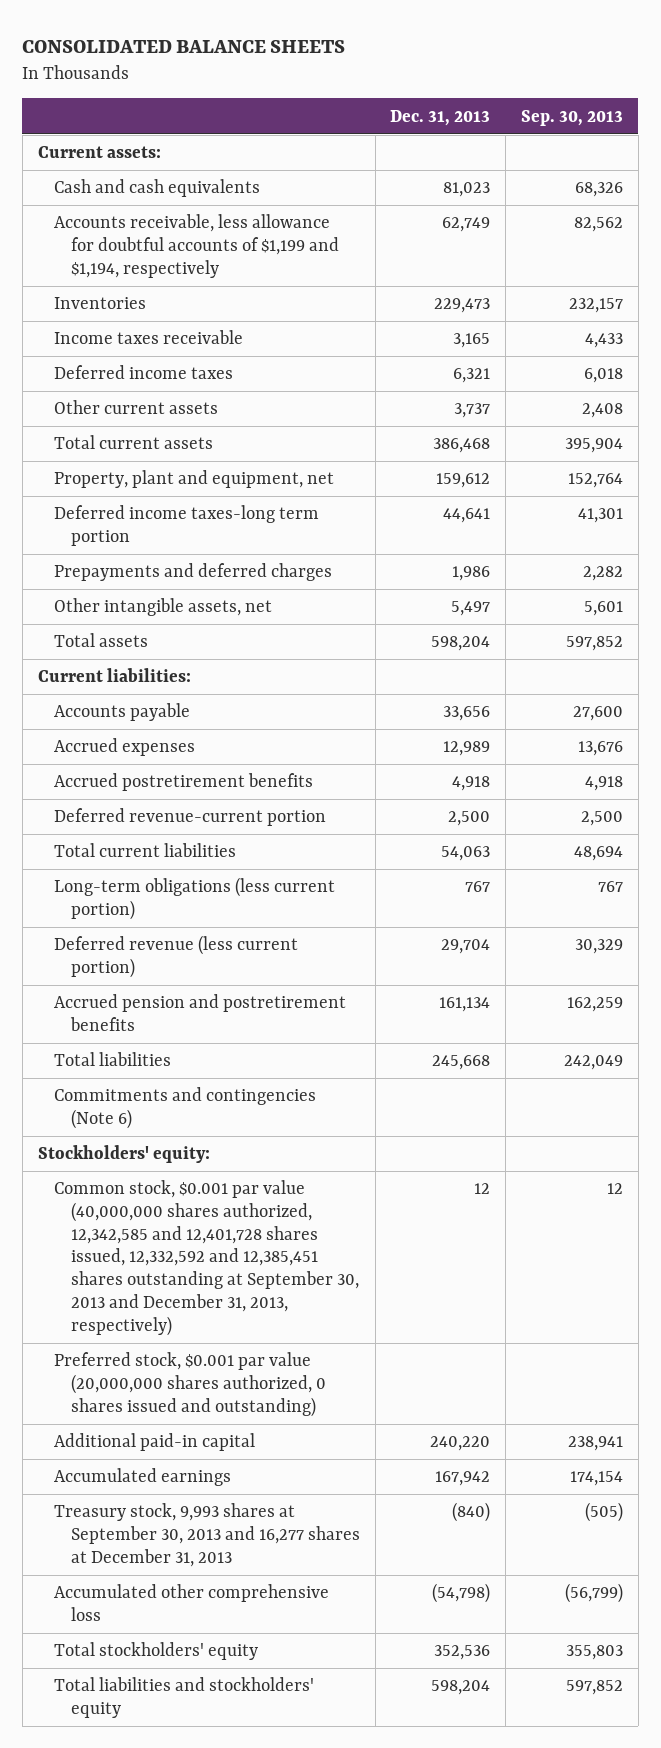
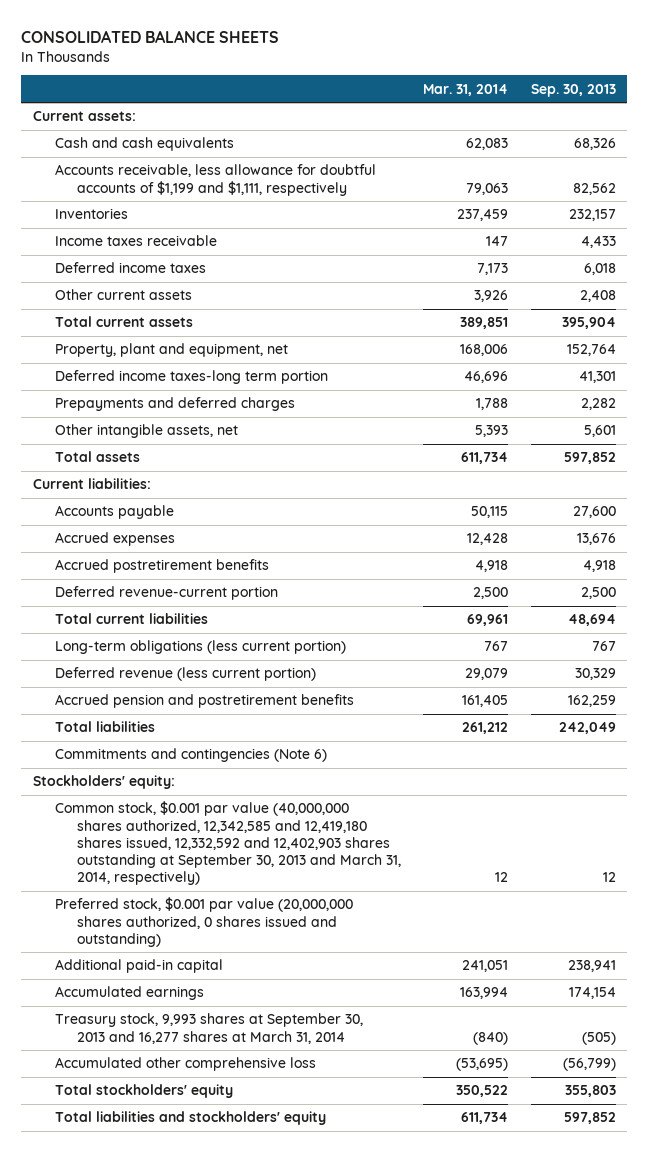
[390,109,491,126] Dec. 31, 2013 -> none
none -> [423,83,509,96] Mar. 31, 2014
[54,214,339,278] Accounts receivable, less allowance for doubtful accounts of $1,199 and $1,194, respectively -> [54,164,376,196] Accounts receivable, less allowance for doubtful accounts of $1,199 and $1,111, respectively
[54,1180,359,1336] Common stock, $0.001 par value (40,000,000 shares authorized, 12,342,585 and 12,401,728 shares issued, 12,332,592 and 12,385,451 shares outstanding at September 30, 2013 and December 31, 2013, respectively) -> [54,801,401,886] Common stock, $0.001 par value (40,000,000 shares authorized, 12,342,585 and 12,419,180 shares issued, 12,332,592 and 12,402,903 shares outstanding at September 30, 2013 and March 31, 2014, respectively)
[54,1503,360,1567] Treasury stock, 9,993 shares at September 30, 2013 and 16,277 shares at December 31, 2013 -> [54,1013,363,1044] Treasury stock, 9,993 shares at September 30, 2013 and 16,277 shares at March 31, 2014

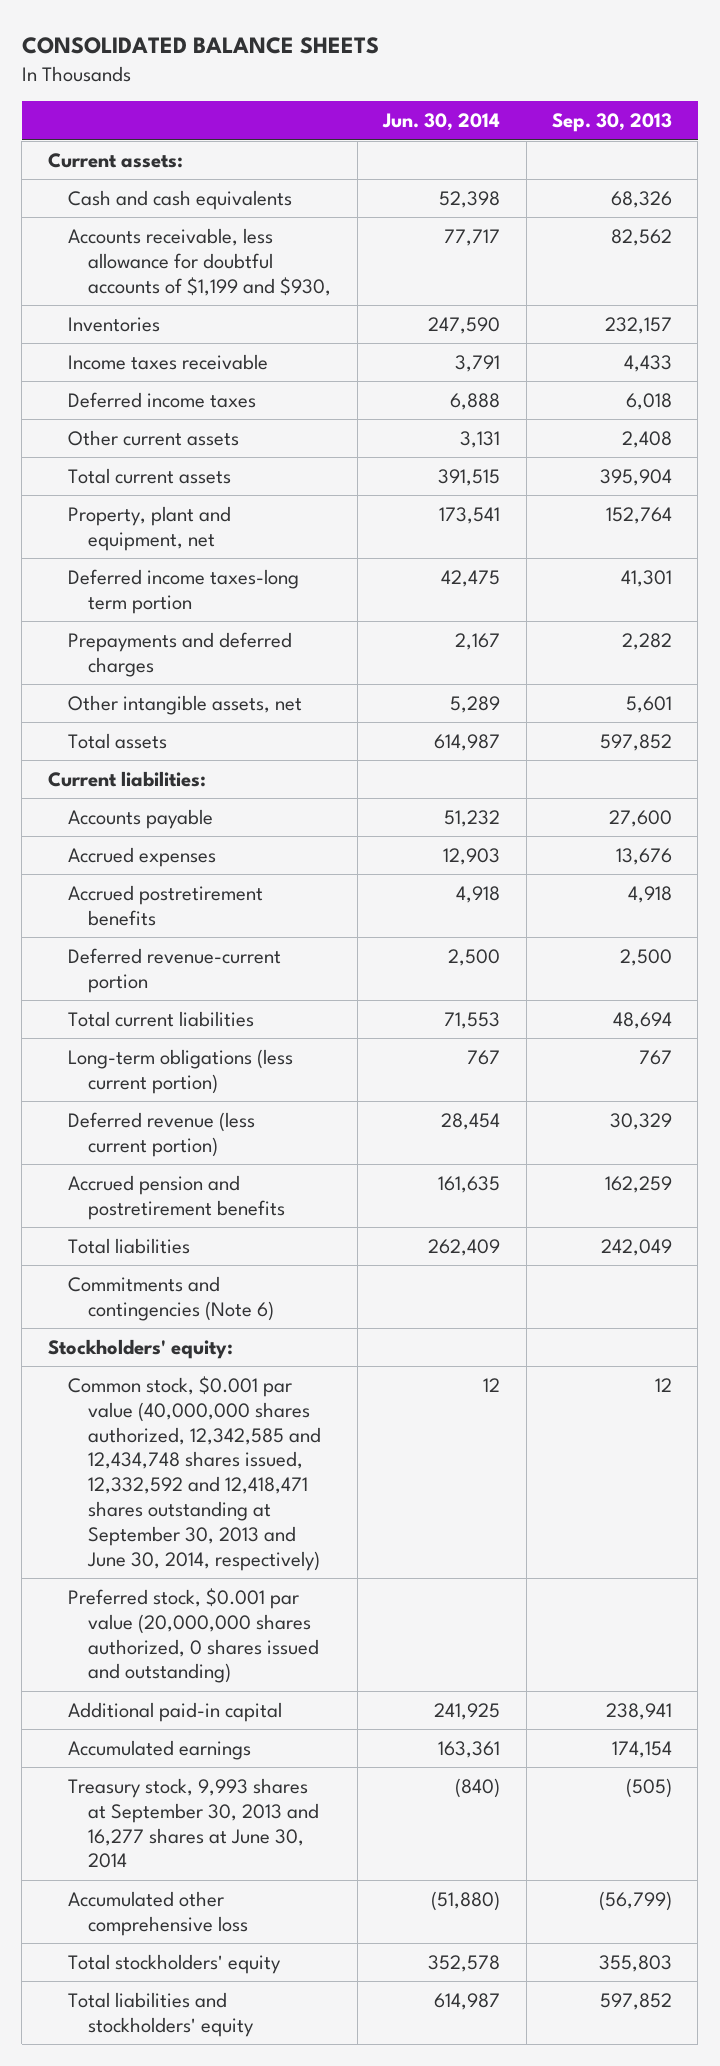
[423,83,509,96] Mar. 31, 2014 -> none
none -> [382,113,501,132] Jun. 30, 2014
[54,164,376,196] Accounts receivable, less allowance for doubtful accounts of $1,199 and $1,111, respectively -> [68,227,332,296] Accounts receivable, less allowance for doubtful accounts of $1,199 and $930,
[54,801,401,886] Common stock, $0.001 par value (40,000,000 shares authorized, 12,342,585 and 12,419,180 shares issued, 12,332,592 and 12,402,903 shares outstanding at September 30, 2013 and March 31, 2014, respectively) -> [68,1375,322,1571] Common stock, $0.001 par value (40,000,000 shares authorized, 12,342,585 and 12,434,748 shares issued, 12,332,592 and 12,418,471 shares outstanding at September 30, 2013 and June 30, 2014, respectively)
[54,1013,363,1044] Treasury stock, 9,993 shares at September 30, 2013 and 16,277 shares at March 31, 2014 -> [68,1777,320,1869] Treasury stock, 9,993 shares at September 30, 2013 and 16,277 shares at June 30, 2014

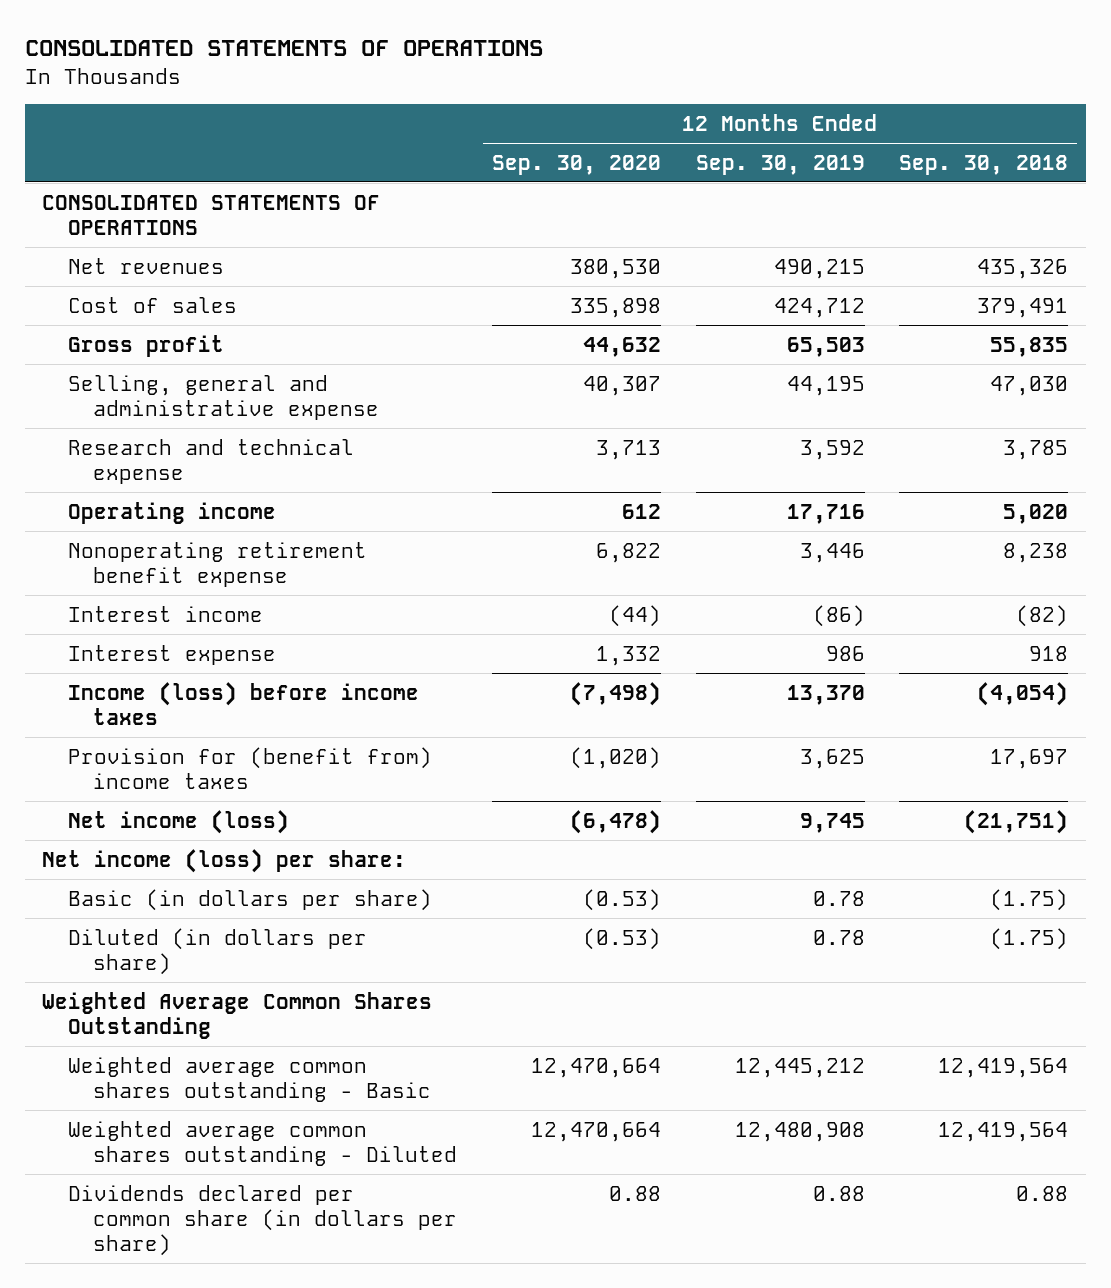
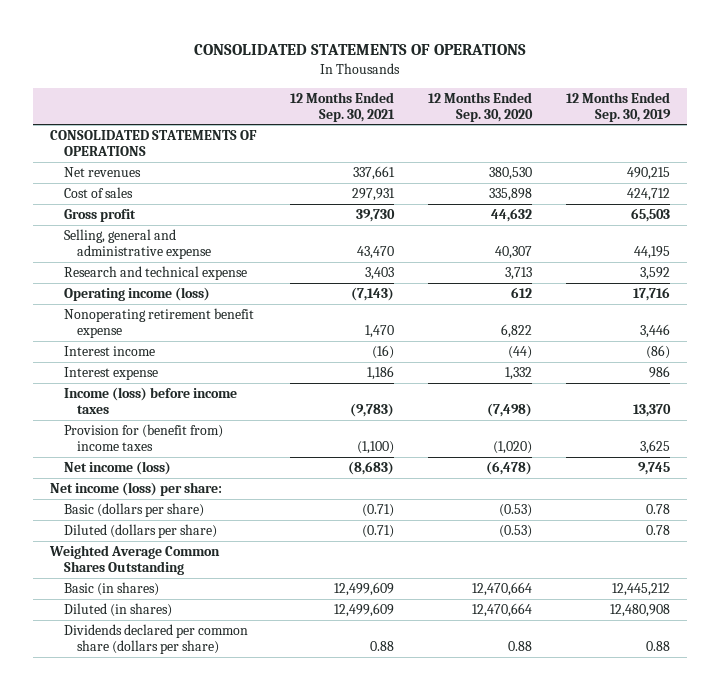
[899,154,1069,175] Sep. 30, 2018 -> none
none -> [290,91,396,122] 12 Months Ended Sep. 30, 2021
[67,501,276,524] Operating income -> [63,287,210,302] Operating income (loss)
[67,888,432,911] Basic (in dollars per share) -> [63,503,204,518] Basic (dollars per share)
[67,927,367,975] Diluted (in dollars per share) -> [63,524,217,539] Diluted (dollars per share)
[67,1056,432,1102] Weighted average common shares outstanding - Basic -> [63,582,159,597] Basic (in shares)
[67,1120,458,1166] Weighted average common shares outstanding - Diluted -> [63,603,172,618] Diluted (in shares)
[67,1184,458,1256] Dividends declared per common share (in dollars per share) -> [63,624,248,655] Dividends declared per common share (dollars per share)

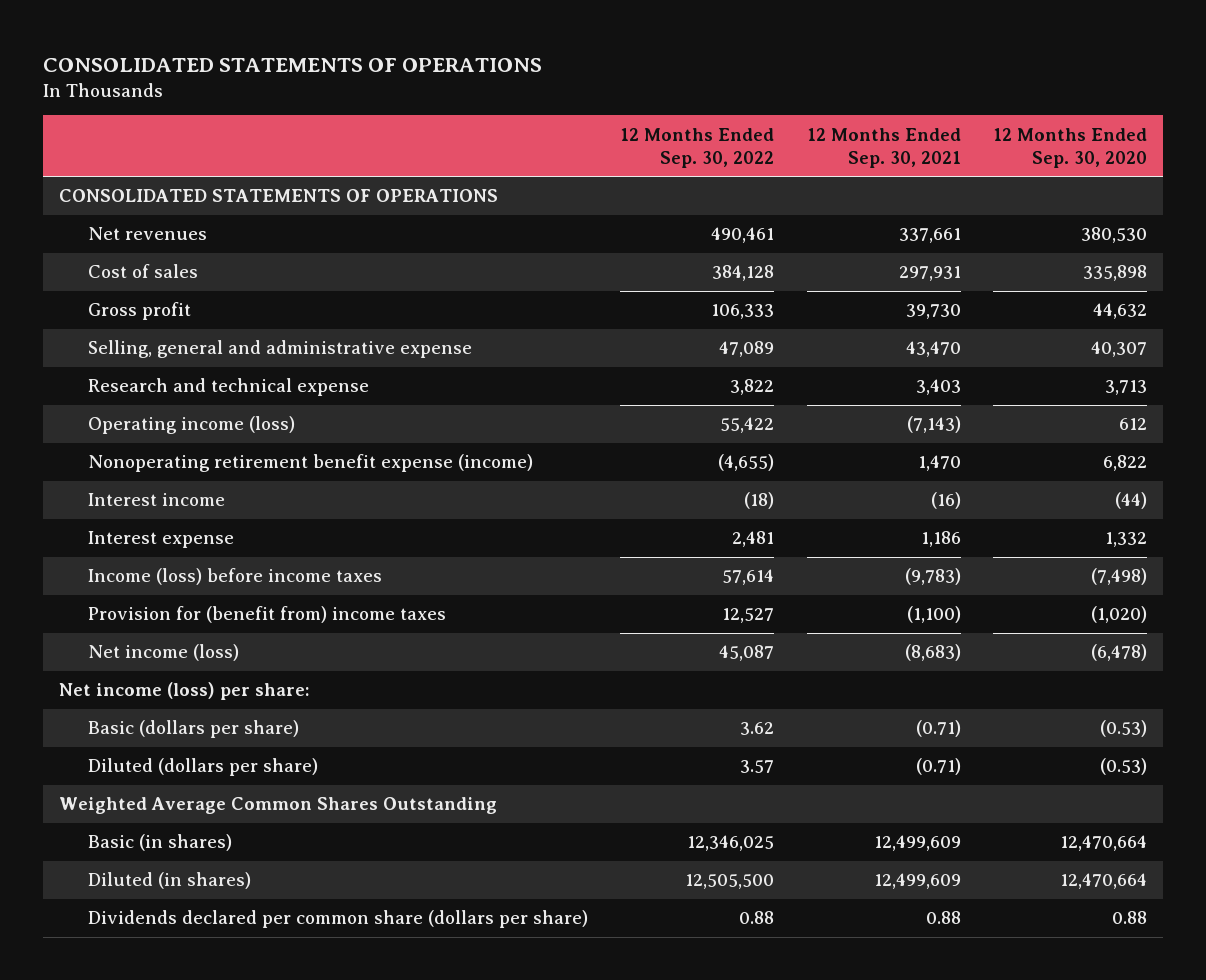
[566,91,672,122] 12 Months Ended Sep. 30, 2019 -> none
none -> [620,127,775,168] 12 Months Ended Sep. 30, 2022
[63,308,254,339] Nonoperating retirement benefit expense -> [88,454,534,473] Nonoperating retirement benefit expense (income)

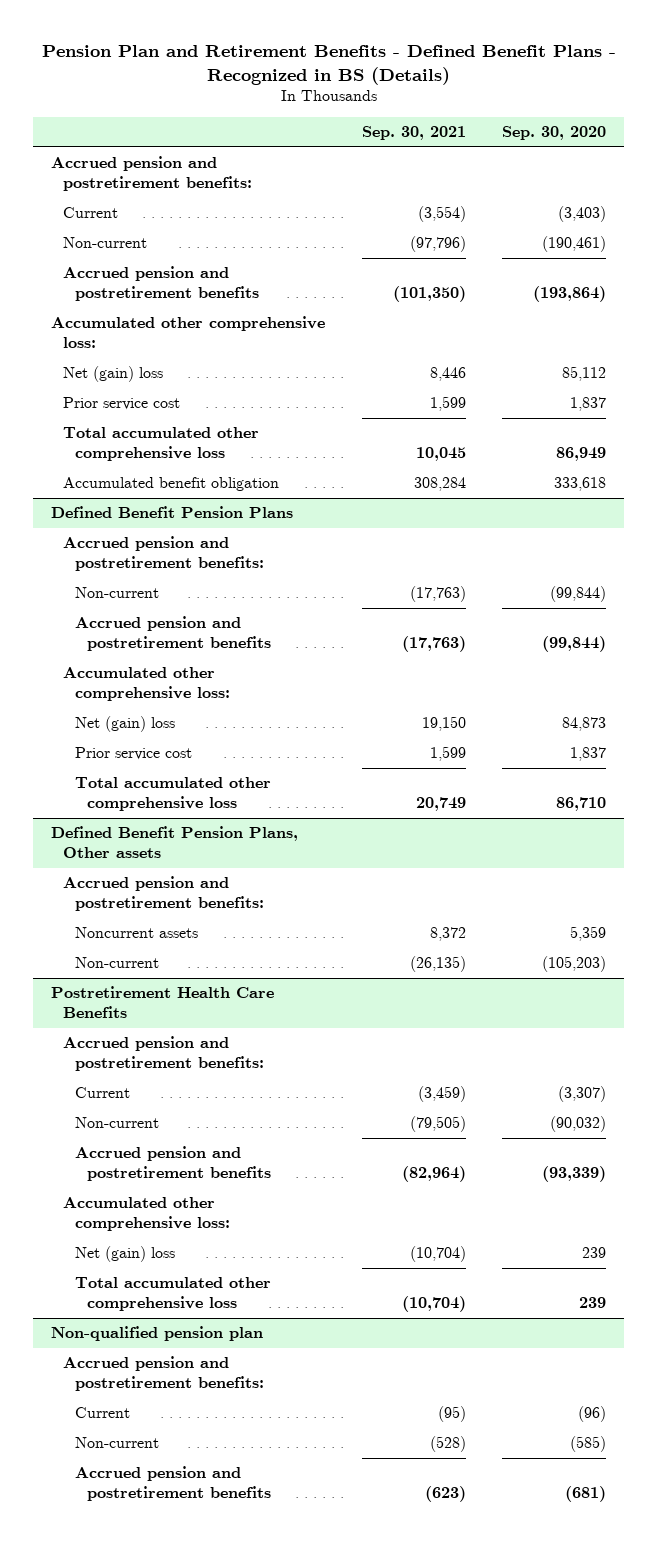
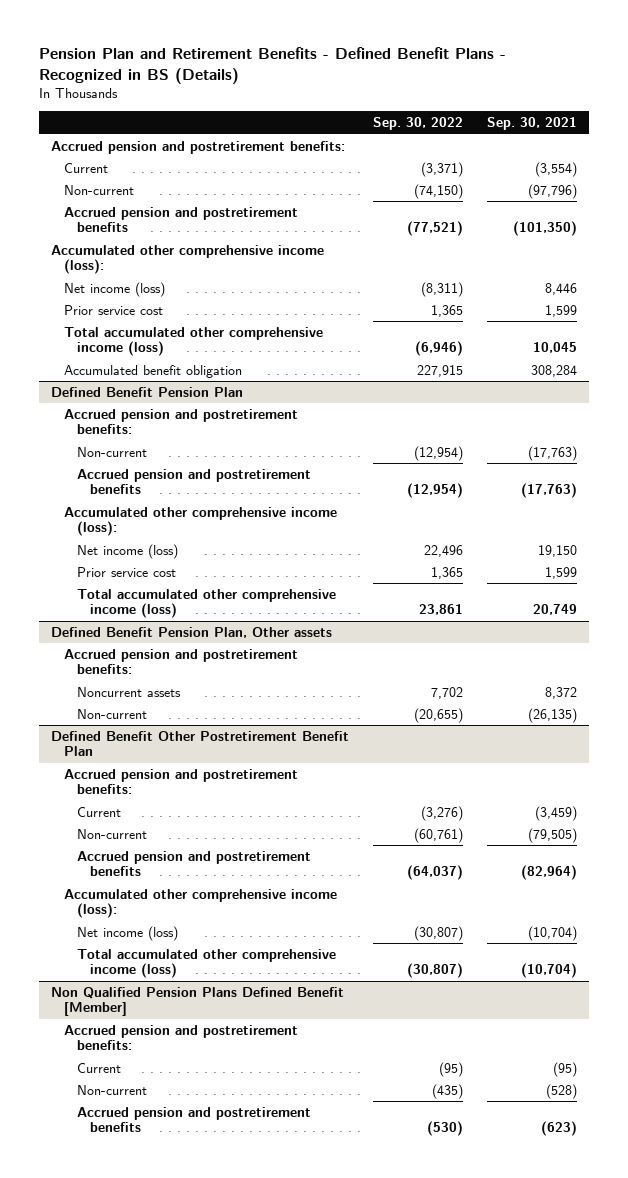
[502,125,607,140] Sep. 30, 2020 -> none
none -> [373,117,464,131] Sep. 30, 2022
[51,316,326,349] Accumulated other comprehensive loss: -> [50,244,324,275] Accumulated other comprehensive income (loss):
[63,366,164,383] Net (gain) loss -> [63,281,165,297] Net income (loss)
[63,427,260,462] Total accumulated other comprehensive loss -> [63,326,323,357] Total accumulated other comprehensive income (loss)
[51,506,294,519] Defined Benefit Pension Plans -> [50,386,243,397] Defined Benefit Pension Plan
[63,667,231,702] Accumulated other comprehensive loss: -> [63,506,337,537] Accumulated other comprehensive income (loss):
[75,716,176,733] Net (gain) loss -> [77,543,179,559] Net income (loss)
[75,777,272,812] Total accumulated other comprehensive loss -> [77,588,337,619] Total accumulated other comprehensive income (loss)
[51,826,299,859] Defined Benefit Pension Plans, Other assets -> [50,626,332,638] Defined Benefit Pension Plan, Other assets
[51,986,275,1019] Postretirement Health Care Benefits -> [50,730,349,757] Defined Benefit Other Postretirement Benefit Plan
[63,1197,231,1232] Accumulated other comprehensive loss: -> [63,888,337,919] Accumulated other comprehensive income (loss):
[75,1246,176,1263] Net (gain) loss -> [77,925,179,941] Net income (loss)
[75,1277,272,1312] Total accumulated other comprehensive loss -> [77,948,337,979] Total accumulated other comprehensive income (loss)
[51,1326,264,1342] Non-qualified pension plan -> [50,986,344,1017] Non Qualified Pension Plans Defined Benefit [Member]

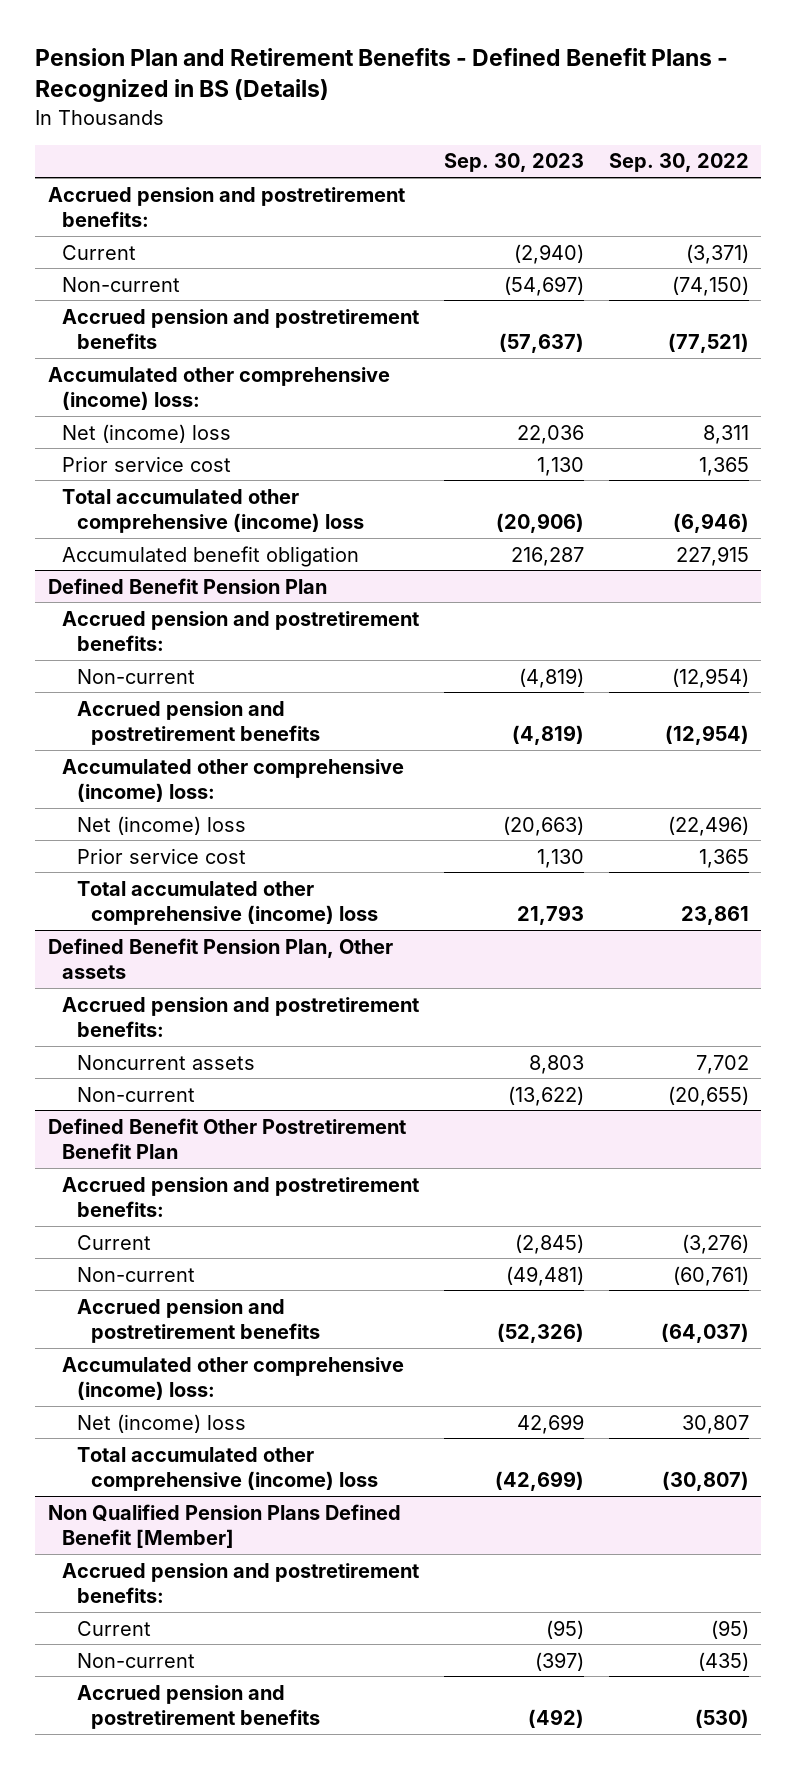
[487,117,578,131] Sep. 30, 2021 -> none
none -> [444,153,585,173] Sep. 30, 2023
[50,244,324,275] Accumulated other comprehensive income (loss): -> [47,366,390,411] Accumulated other comprehensive (income) loss:
[63,281,165,297] Net income (loss) -> [62,423,232,443] Net (income) loss
[421,281,464,297] (8,311) -> [703,424,750,444] 8,311
[63,326,323,357] Total accumulated other comprehensive income (loss) -> [62,488,364,534] Total accumulated other comprehensive (income) loss
[63,506,337,537] Accumulated other comprehensive income (loss): -> [62,758,405,803] Accumulated other comprehensive (income) loss:
[77,543,179,559] Net income (loss) -> [76,815,246,835] Net (income) loss
[424,544,464,557] 22,496 -> [668,815,750,836] (22,496)
[77,588,337,619] Total accumulated other comprehensive income (loss) -> [76,880,379,926] Total accumulated other comprehensive (income) loss
[63,888,337,919] Accumulated other comprehensive income (loss): -> [62,1356,405,1401] Accumulated other comprehensive (income) loss:
[77,925,179,941] Net income (loss) -> [76,1413,246,1433] Net (income) loss
[414,925,464,941] (30,807) -> [682,1414,750,1434] 30,807
[77,948,337,979] Total accumulated other comprehensive income (loss) -> [76,1446,379,1492] Total accumulated other comprehensive (income) loss

